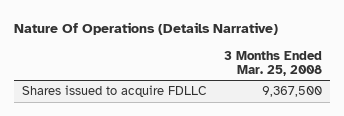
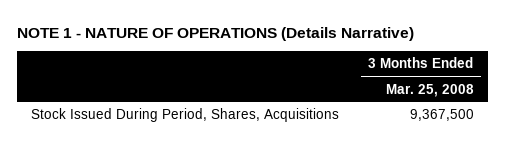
[13,22,278,36] Nature Of Operations (Details Narrative) -> [16,26,414,41] NOTE 1 - NATURE OF OPERATIONS (Details Narrative)
[22,85,208,98] Shares issued to acquire FDLLC -> [31,108,340,123] Stock Issued During Period, Shares, Acquisitions

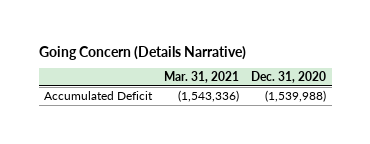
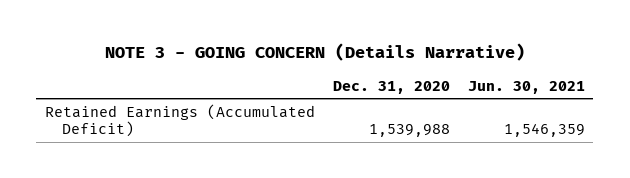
[38,45,246,60] Going Concern (Details Narrative) -> [104,43,525,62] NOTE 3 - GOING CONCERN (Details Narrative)
[164,71,240,84] Mar. 31, 2021 -> none
none -> [467,80,585,94] Jun. 30, 2021
[44,90,154,100] Accumulated Deficit -> [45,103,316,138] Retained Earnings (Accumulated Deficit)
[264,89,326,102] (1,539,988) -> [368,124,450,138] 1,539,988

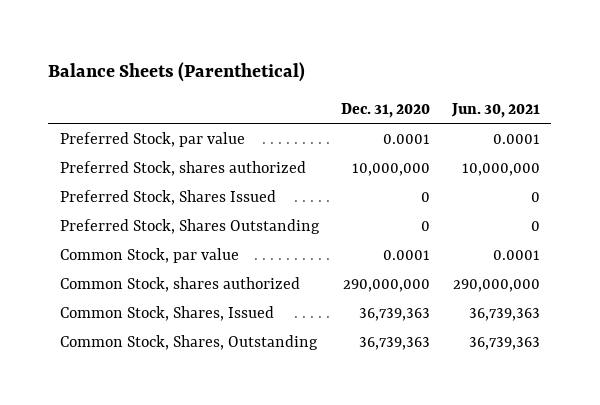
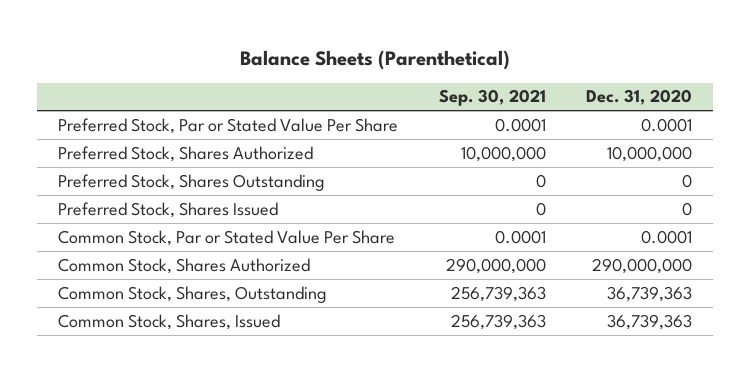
[451,103,541,119] Jun. 30, 2021 -> none
none -> [438,89,546,107] Sep. 30, 2021
[59,132,245,148] Preferred Stock, par value -> [57,117,398,134] Preferred Stock, Par or Stated Value Per Share
[59,161,306,177] Preferred Stock, shares authorized -> [57,145,313,162] Preferred Stock, Shares Authorized
[59,190,276,206] Preferred Stock, Shares Issued -> [57,201,278,218] Preferred Stock, Shares Issued
[59,248,239,264] Common Stock, par value -> [57,229,395,246] Common Stock, Par or Stated Value Per Share
[59,277,300,293] Common Stock, shares authorized -> [57,257,310,274] Common Stock, Shares Authorized
[59,306,274,322] Common Stock, Shares, Issued -> [57,313,280,330] Common Stock, Shares, Issued

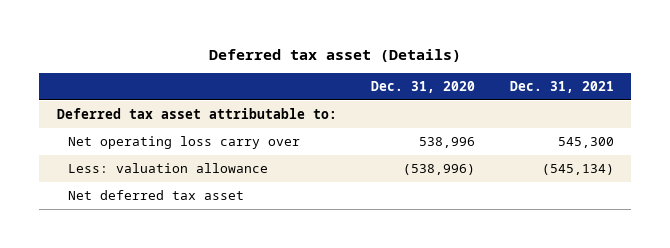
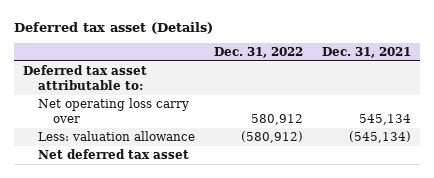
[371,81,476,94] Dec. 31, 2020 -> none
none -> [213,47,303,59] Dec. 31, 2022
[557,137,614,149] 545,300 -> [358,113,411,125] 545,134

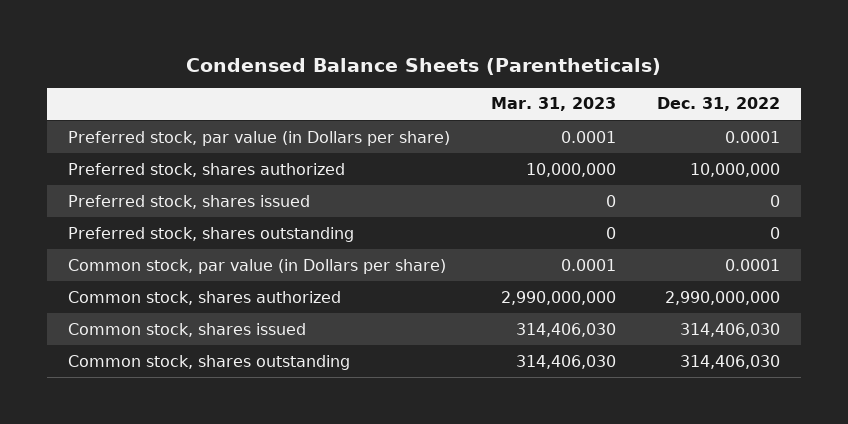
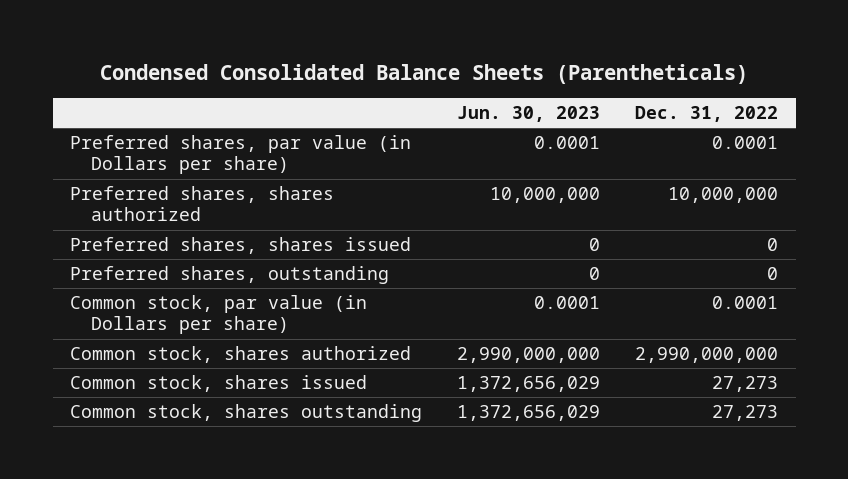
[185,57,661,75] Condensed Balance Sheets (Parentheticals) -> [100,64,749,85] Condensed Consolidated Balance Sheets (Parentheticals)
[490,97,616,112] Mar. 31, 2023 -> none
none -> [457,106,601,123] Jun. 30, 2023
[67,130,450,146] Preferred stock, par value (in Dollars per share) -> [70,135,412,175] Preferred shares, par value (in Dollars per share)
[67,162,345,177] Preferred stock, shares authorized -> [70,186,335,222] Preferred shares, shares authorized
[67,194,310,209] Preferred stock, shares issued -> [70,237,412,255] Preferred shares, shares issued
[67,226,354,242] Preferred stock, shares outstanding -> [70,266,390,285] Preferred shares, outstanding
[680,322,781,337] 314,406,030 -> [712,376,779,393] 27,273
[680,354,781,369] 314,406,030 -> [712,405,779,422] 27,273

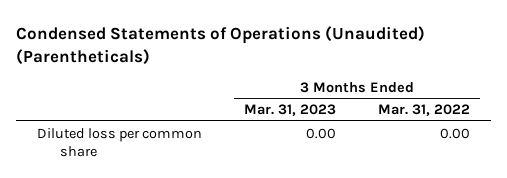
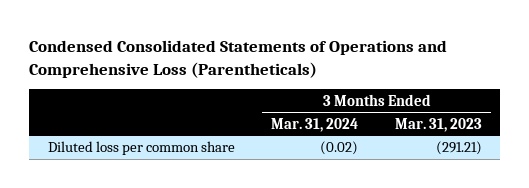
[16,26,426,65] Condensed Statements of Operations (Unaudited) (Parentheticals) -> [29,39,448,78] Condensed Consolidated Statements of Operations and Comprehensive Loss (Parentheticals)
[377,104,470,117] Mar. 31, 2022 -> none
none -> [271,117,359,132] Mar. 31, 2024
[306,127,337,139] 0.00 -> [435,141,482,156] (291.21)

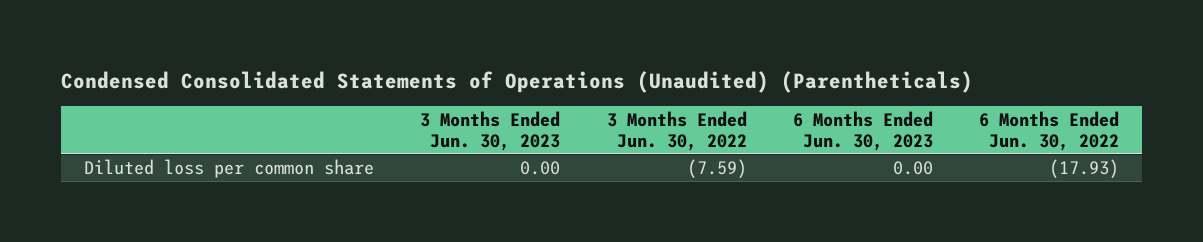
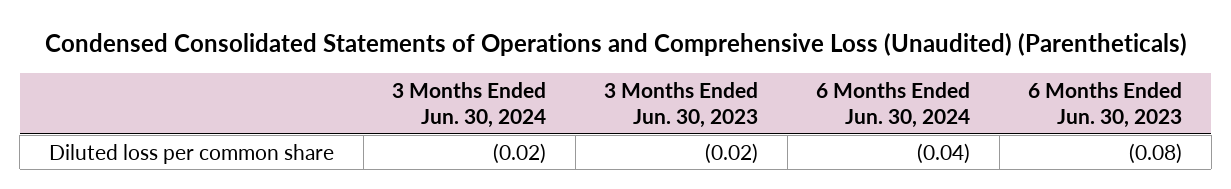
[60,71,973,94] Condensed Consolidated Statements of Operations (Unaudited) (Parentheticals) -> [44,33,1187,57] Condensed Consolidated Statements of Operations and Comprehensive Loss (Unaudited) (Parentheticals)
[606,110,747,151] 3 Months Ended Jun. 30, 2022 -> none
[979,110,1120,151] 6 Months Ended Jun. 30, 2022 -> none
none -> [392,81,547,128] 3 Months Ended Jun. 30, 2024
none -> [816,81,971,128] 6 Months Ended Jun. 30, 2024
[520,161,561,176] 0.00 -> [705,142,759,164] (0.02)
[892,161,933,176] 0.00 -> [1129,142,1183,164] (0.08)

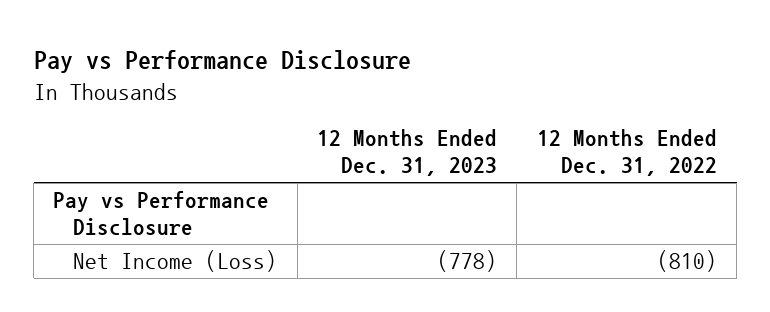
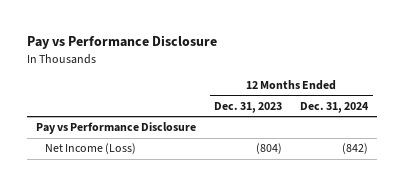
[536,129,717,177] 12 Months Ended Dec. 31, 2022 -> none
none -> [300,102,370,114] Dec. 31, 2024
[436,250,497,273] (778) -> [256,143,283,155] (804)

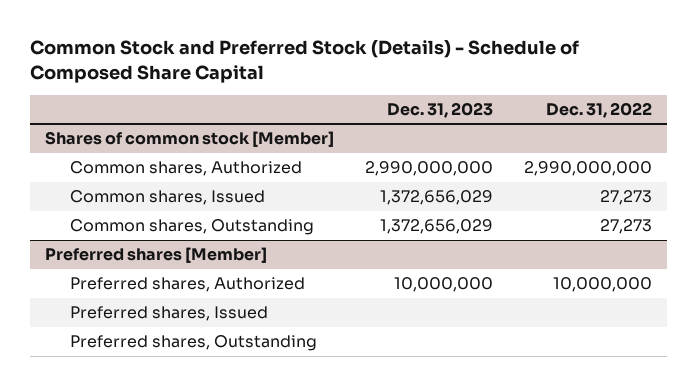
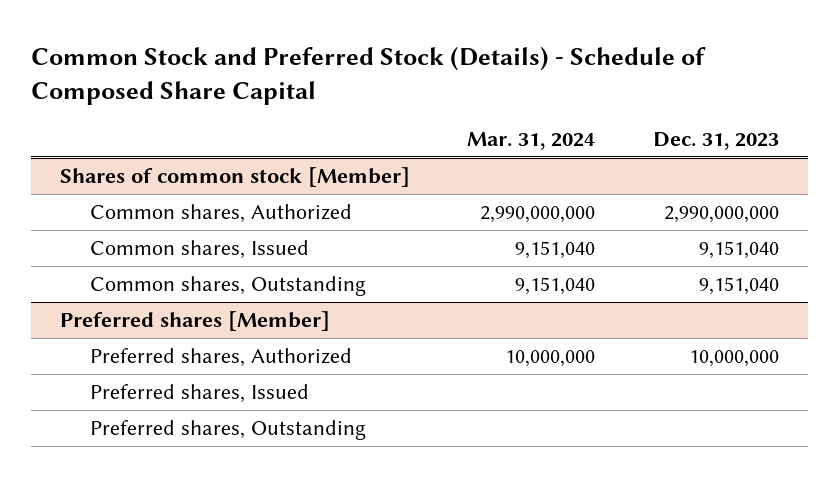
[545,101,652,118] Dec. 31, 2022 -> none
none -> [467,132,596,151] Mar. 31, 2024
[380,190,494,206] 1,372,656,029 -> [699,241,780,260] 9,151,040
[380,219,494,235] 1,372,656,029 -> [699,277,780,296] 9,151,040

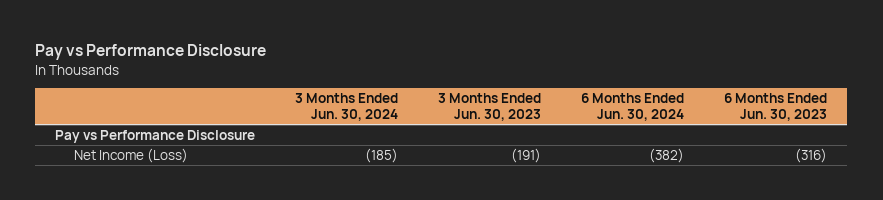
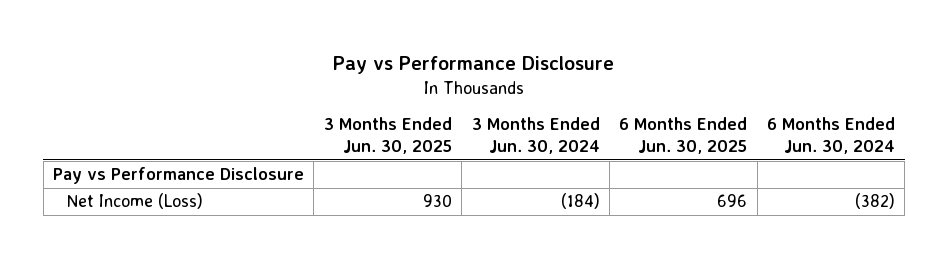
[438,93,542,122] 3 Months Ended Jun. 30, 2023 -> none
[724,93,828,122] 6 Months Ended Jun. 30, 2023 -> none
none -> [323,117,452,155] 3 Months Ended Jun. 30, 2025
none -> [619,117,748,155] 6 Months Ended Jun. 30, 2025
[365,147,399,163] (185) -> [560,193,600,210] (184)

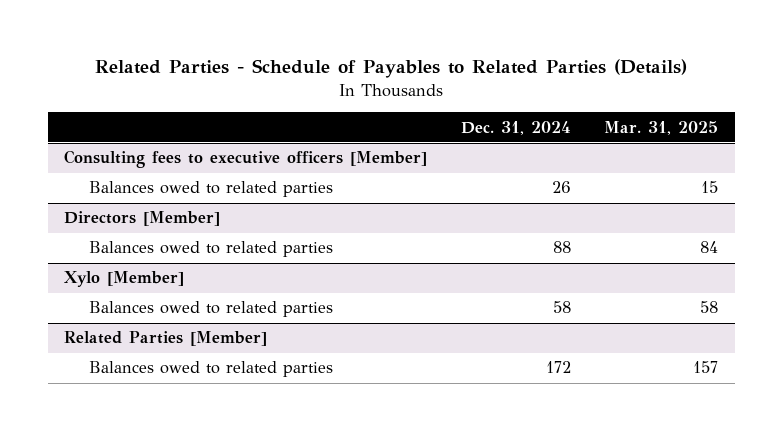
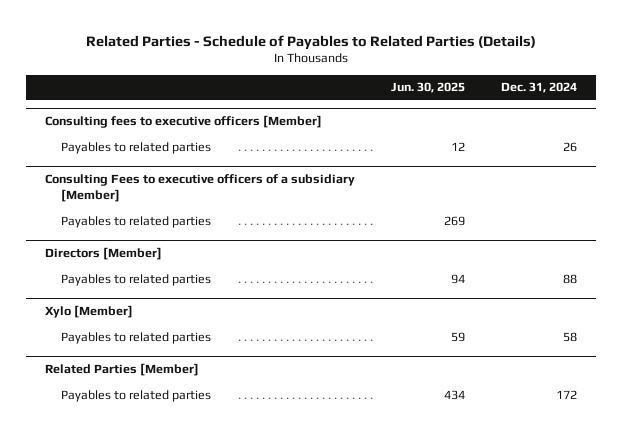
[604,120,719,135] Mar. 31, 2025 -> none
none -> [390,82,465,94] Jun. 30, 2025
[88,181,333,198] Balances owed to related parties -> [61,141,212,154] Payables to related parties
none -> [44,174,355,203] Consulting Fees to executive officers of a subsidiary [Member]
none -> [61,215,212,228] Payables to related parties
[88,241,333,258] Balances owed to related parties -> [61,273,212,286] Payables to related parties
[88,301,333,318] Balances owed to related parties -> [61,331,212,344] Payables to related parties
[88,361,333,378] Balances owed to related parties -> [61,389,212,402] Payables to related parties

